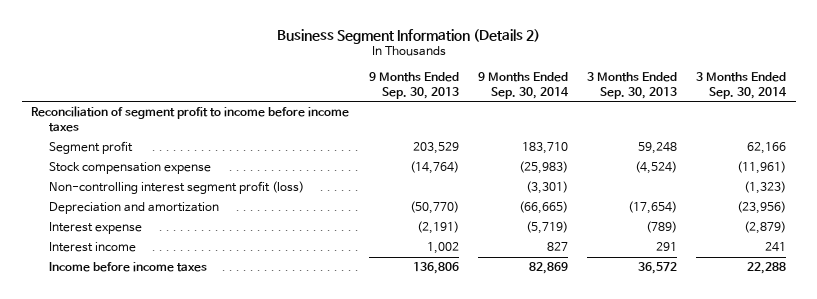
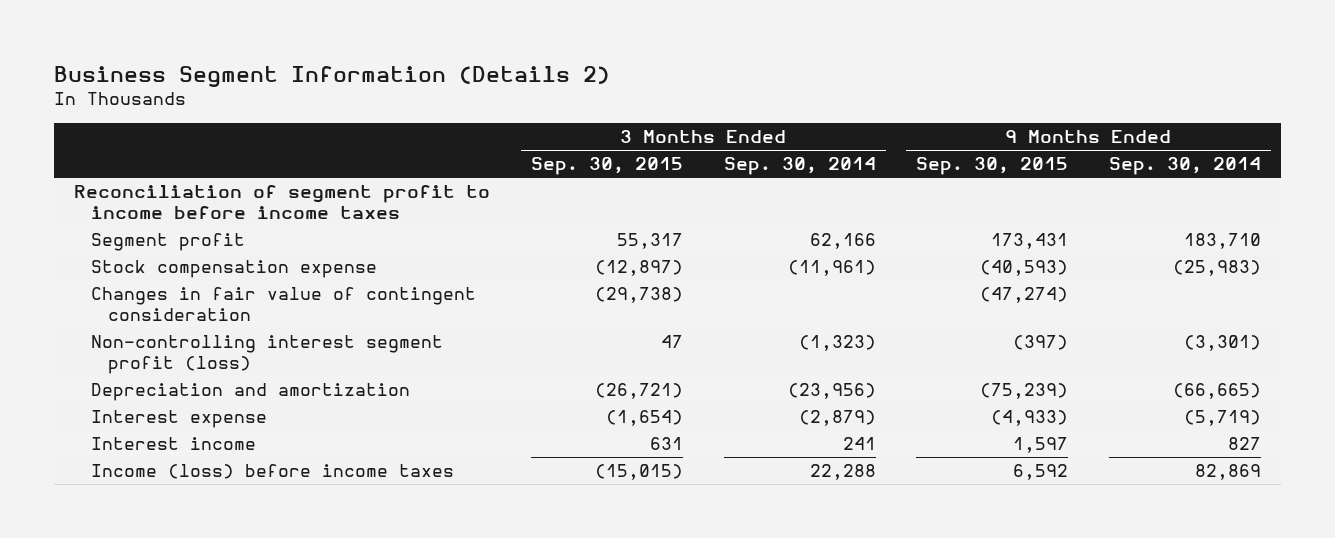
[368,72,459,99] 9 Months Ended Sep. 30, 2013 -> none
[586,72,677,99] 3 Months Ended Sep. 30, 2013 -> none
none -> [530,157,683,176] Sep. 30, 2015
none -> [916,157,1069,176] Sep. 30, 2015
none -> [91,287,477,321] Changes in fair value of contingent consideration
[48,262,207,273] Income before income taxes -> [91,464,455,480] Income (loss) before income taxes

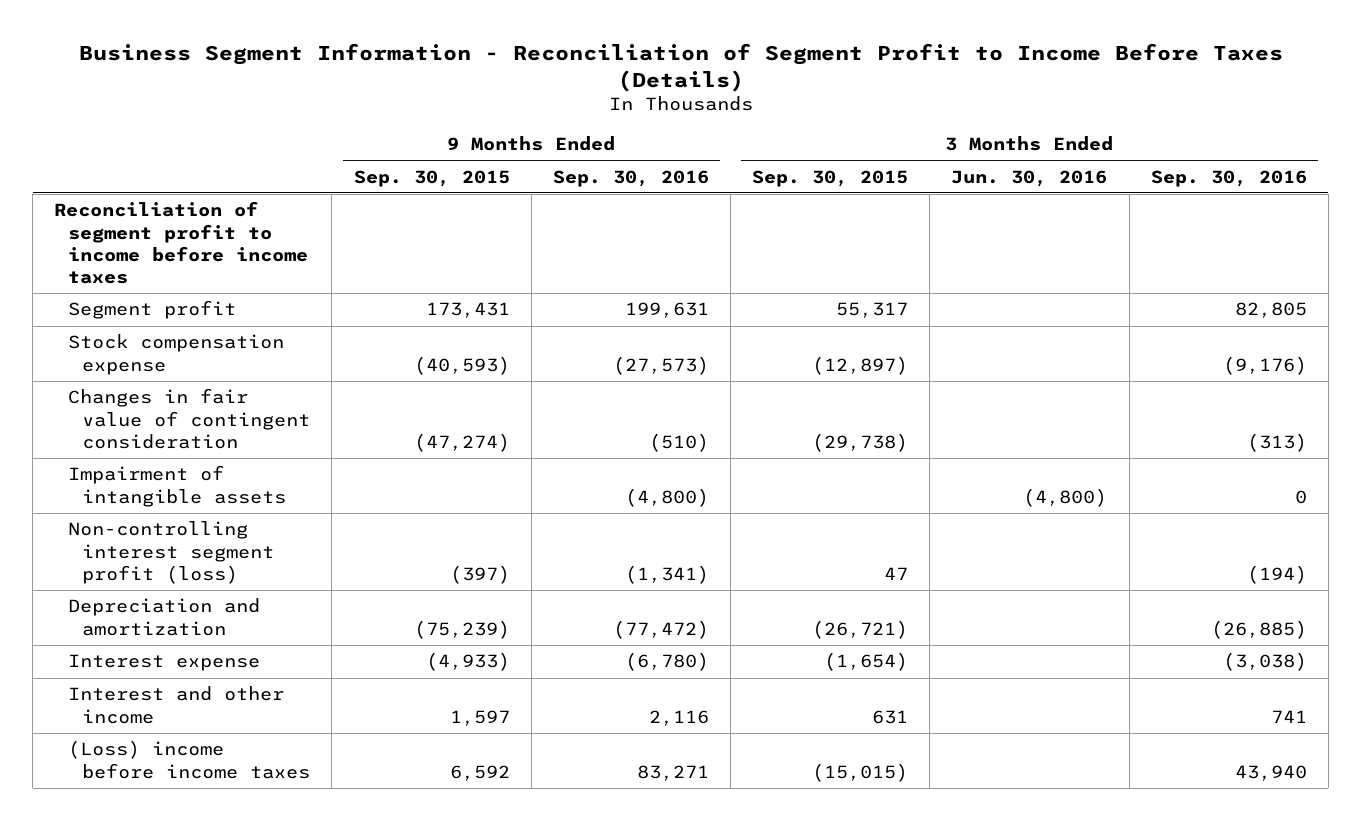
[54,65,611,87] Business Segment Information (Details 2) -> [78,42,1283,92] Business Segment Information - Reconciliation of Segment Profit to Income Before Taxes (Details)
[723,157,876,176] Sep. 30, 2014 -> none
[1108,157,1261,176] Sep. 30, 2014 -> none
none -> [552,169,709,187] Sep. 30, 2016
none -> [951,169,1108,187] Jun. 30, 2016
none -> [1150,169,1307,187] Sep. 30, 2016
none -> [68,465,287,507] Impairment of intangible assets
[91,437,257,451] Interest income -> [68,686,285,724] Interest and other income
[91,464,455,480] Income (loss) before income taxes -> [68,740,311,779] (Loss) income before income taxes

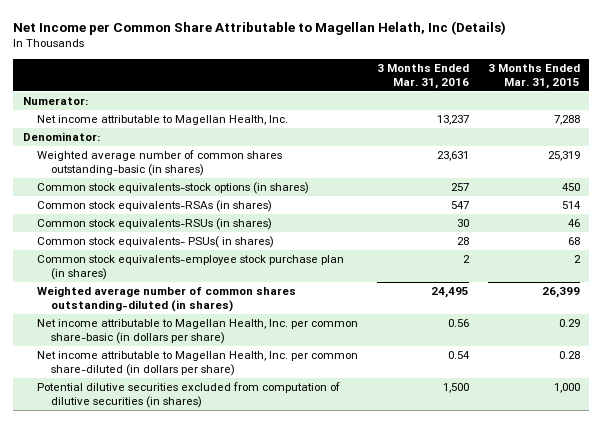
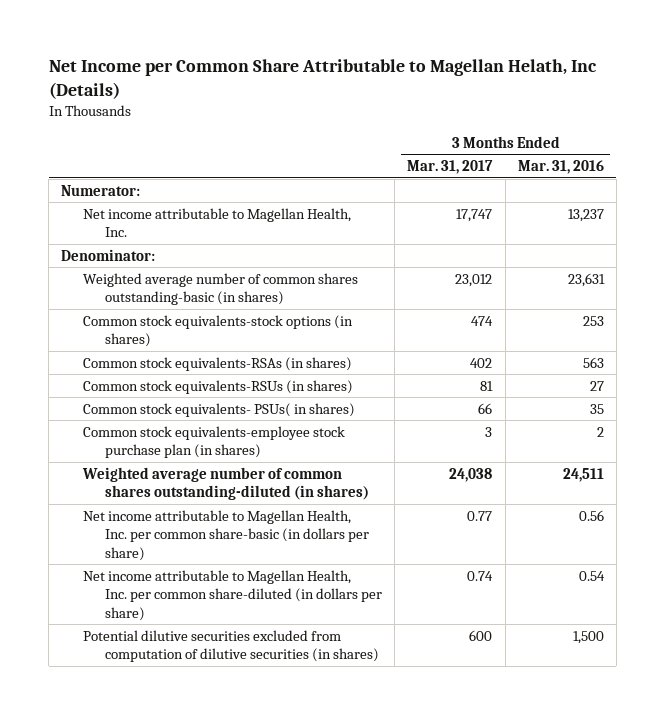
[487,64,580,90] 3 Months Ended Mar. 31, 2015 -> none
none -> [407,160,494,175] Mar. 31, 2017
[450,183,469,192] 257 -> [582,315,604,326] 253
[450,201,469,210] 547 -> [582,356,604,368] 563
[456,219,469,228] 30 -> [589,380,604,391] 27
[456,237,469,246] 28 -> [589,403,604,414] 35
[430,287,469,299] 24,495 -> [562,467,604,482] 24,511

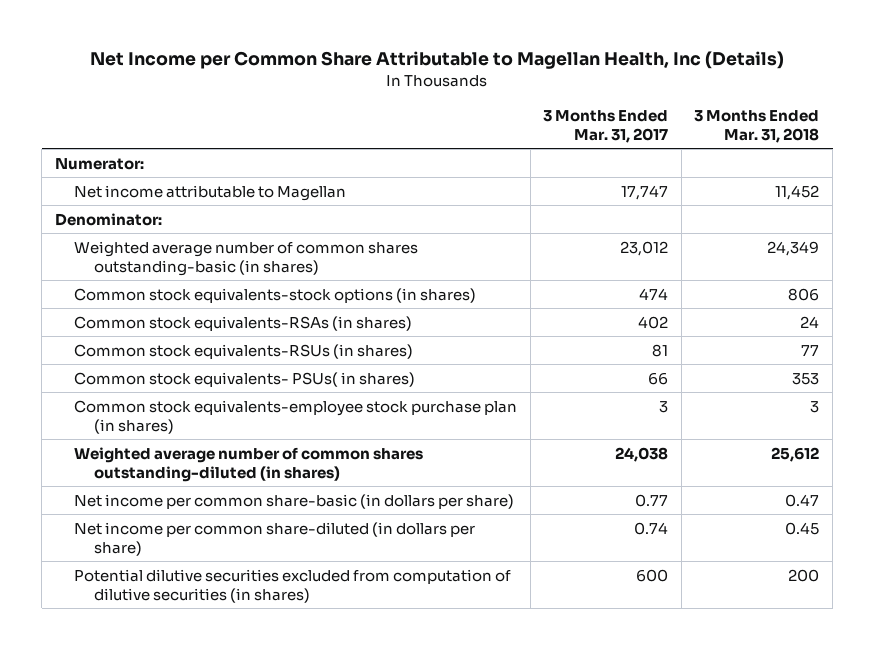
[48,59,597,99] Net Income per Common Share Attributable to Magellan Helath, Inc (Details) -> [90,51,785,70] Net Income per Common Share Attributable to Magellan Health, Inc (Details)
[517,160,604,175] Mar. 31, 2016 -> none
none -> [694,109,820,143] 3 Months Ended Mar. 31, 2018
[83,207,352,238] Net income attributable to Magellan Health, Inc. -> [74,184,347,201] Net income attributable to Magellan
[83,509,370,561] Net income attributable to Magellan Health, Inc. per common share-basic (in dollars per share) -> [74,493,515,509] Net income per common share-basic (in dollars per share)
[83,569,383,621] Net income attributable to Magellan Health, Inc. per common share-diluted (in dollars per share) -> [74,521,476,556] Net income per common share-diluted (in dollars per share)

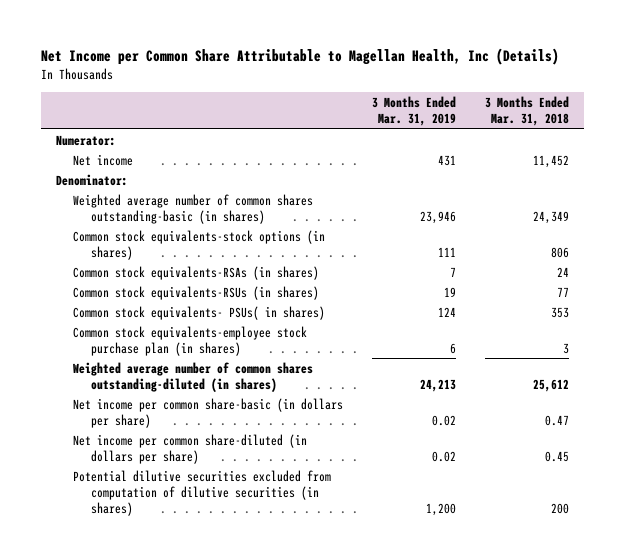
[543,109,669,143] 3 Months Ended Mar. 31, 2017 -> none
none -> [372,95,457,127] 3 Months Ended Mar. 31, 2019
[74,184,347,201] Net income attributable to Magellan -> [73,153,134,166] Net income

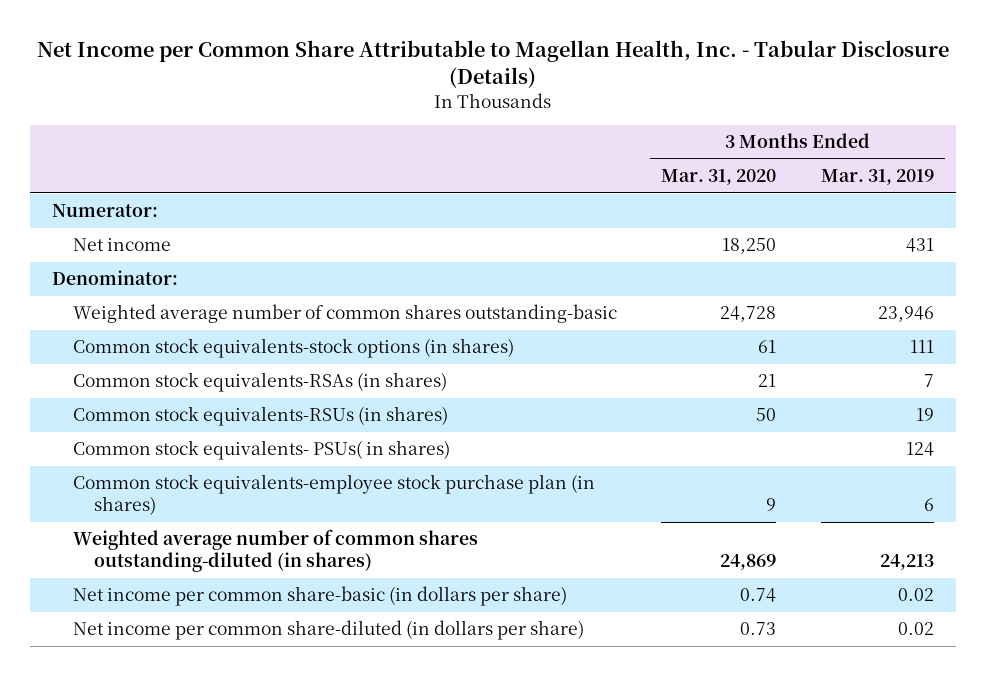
[41,48,560,66] Net Income per Common Share Attributable to Magellan Health, Inc (Details) -> [36,40,949,89] Net Income per Common Share Attributable to Magellan Health, Inc. - Tabular Disclosure (Details)
[485,95,570,127] 3 Months Ended Mar. 31, 2018 -> none
none -> [661,169,777,186] Mar. 31, 2020
[73,193,314,224] Weighted average number of common shares outstanding-basic (in shares) -> [73,304,618,324] Weighted average number of common shares outstanding-basic
[73,469,332,517] Potential dilutive securities excluded from computation of dilutive securities (in shares) -> none

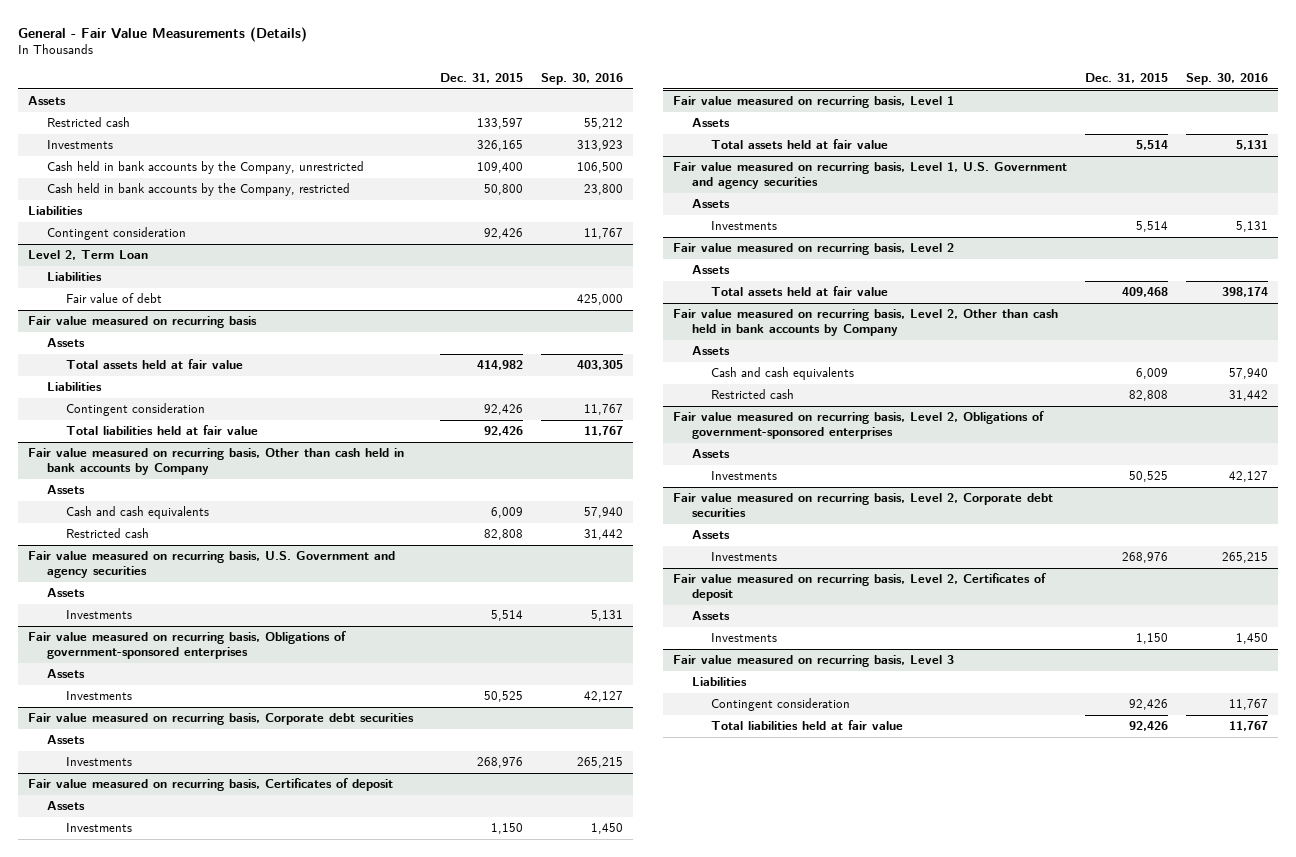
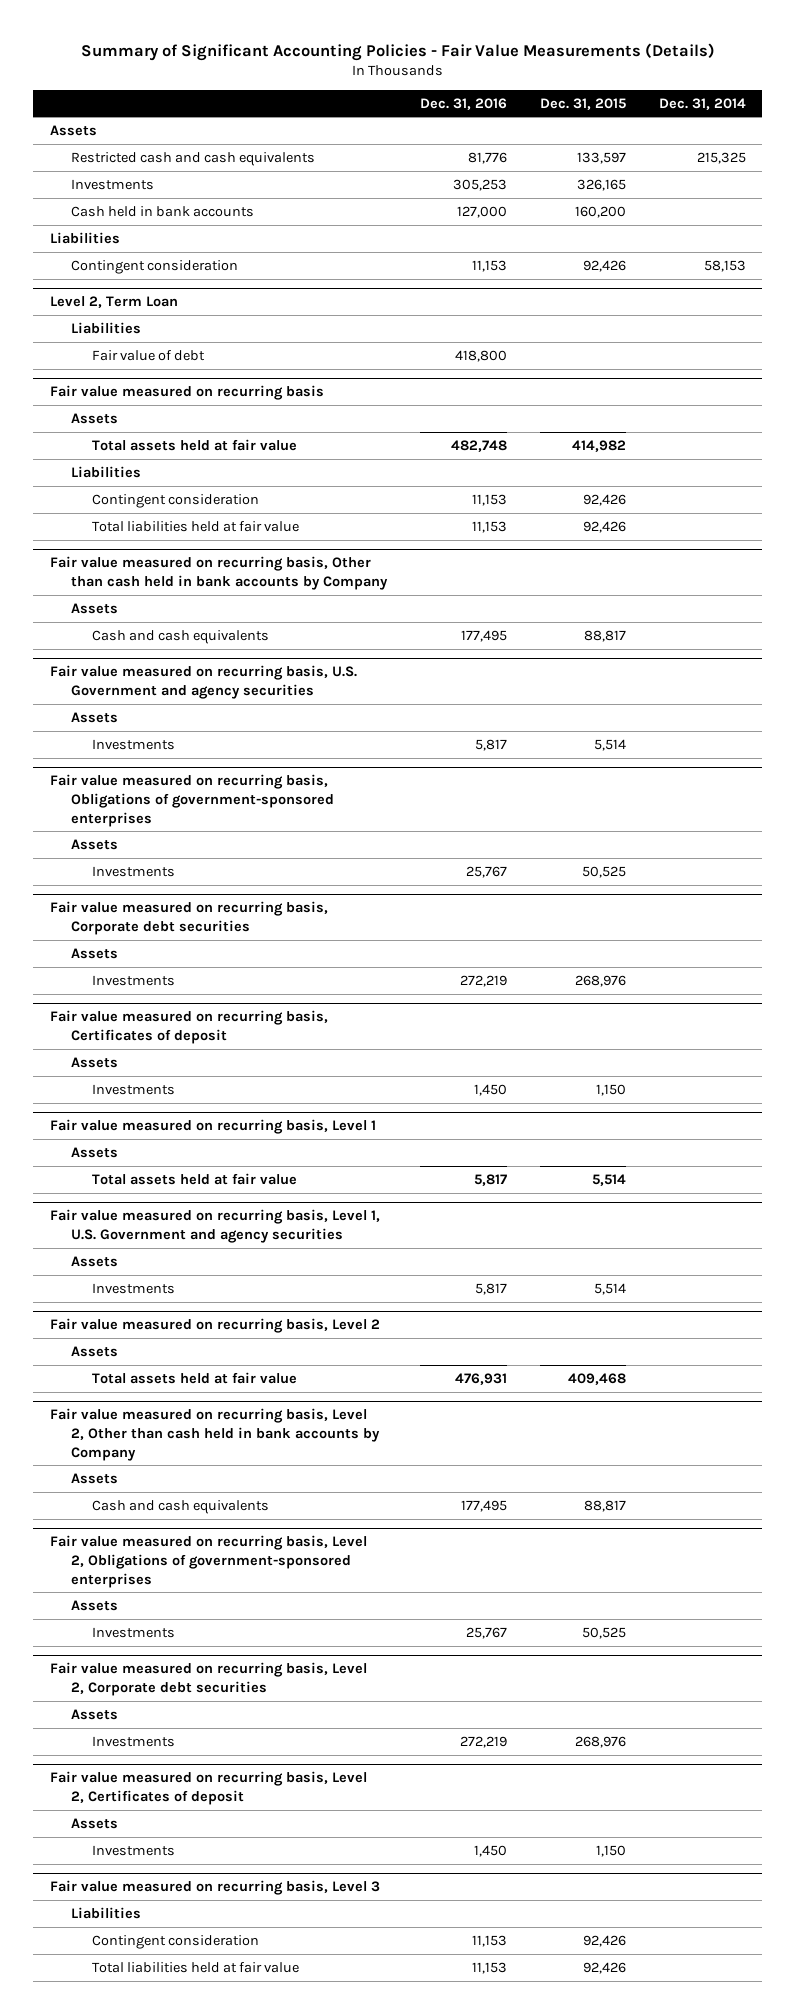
[18,26,308,42] General - Fair Value Measurements (Details) -> [80,42,715,61] Summary of Significant Accounting Policies - Fair Value Measurements (Details)
[541,72,624,85] Sep. 30, 2016 -> none
none -> [419,97,507,110] Dec. 31, 2016
none -> [658,97,746,110] Dec. 31, 2014
[46,117,130,128] Restricted cash -> [70,151,315,166] Restricted cash and cash equivalents
[46,183,350,197] Cash held in bank accounts by the Company, restricted -> none
[46,161,364,175] Cash held in bank accounts by the Company, unrestricted -> [70,205,254,217] Cash held in bank accounts
[477,162,524,174] 109,400 -> [574,205,626,218] 160,200
[65,528,149,539] Restricted cash -> none
[491,507,524,519] 6,009 -> [583,629,626,642] 88,817
[710,389,794,400] Restricted cash -> none
[1135,368,1168,380] 6,009 -> [583,1499,626,1512] 88,817

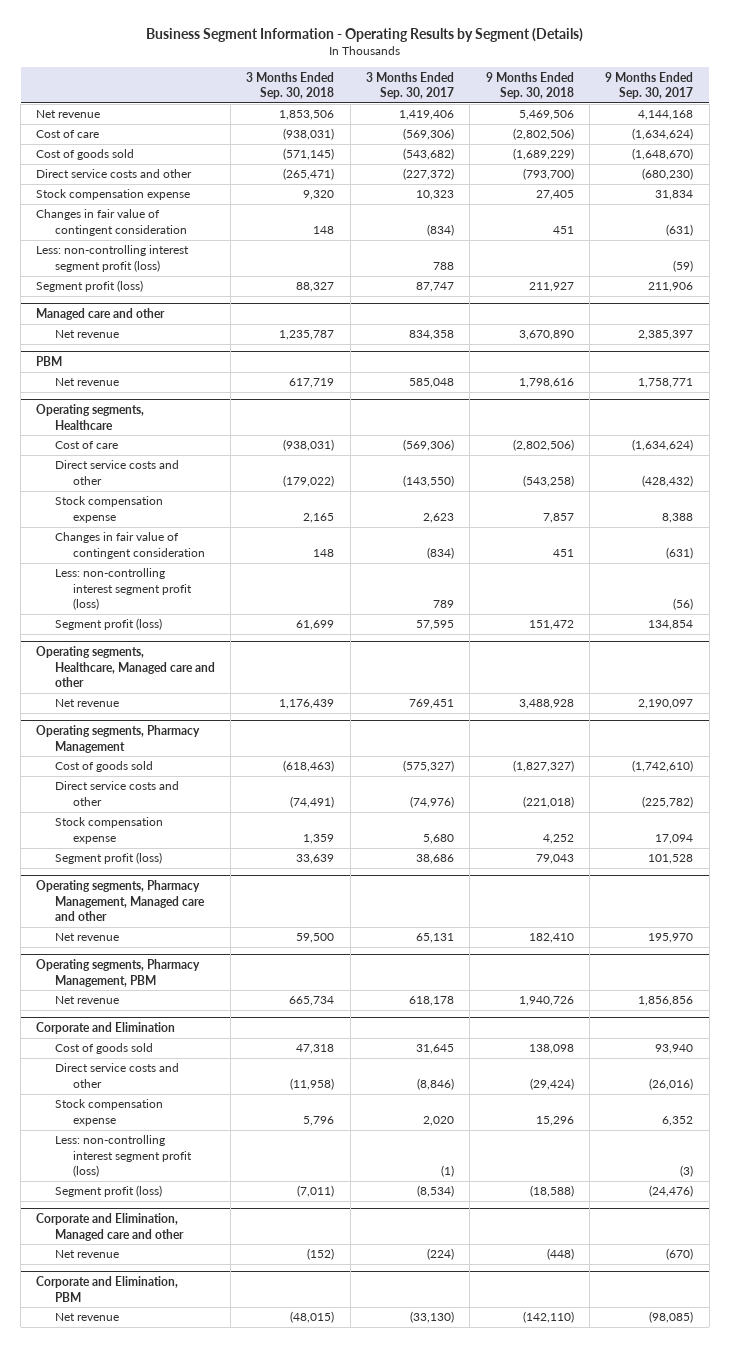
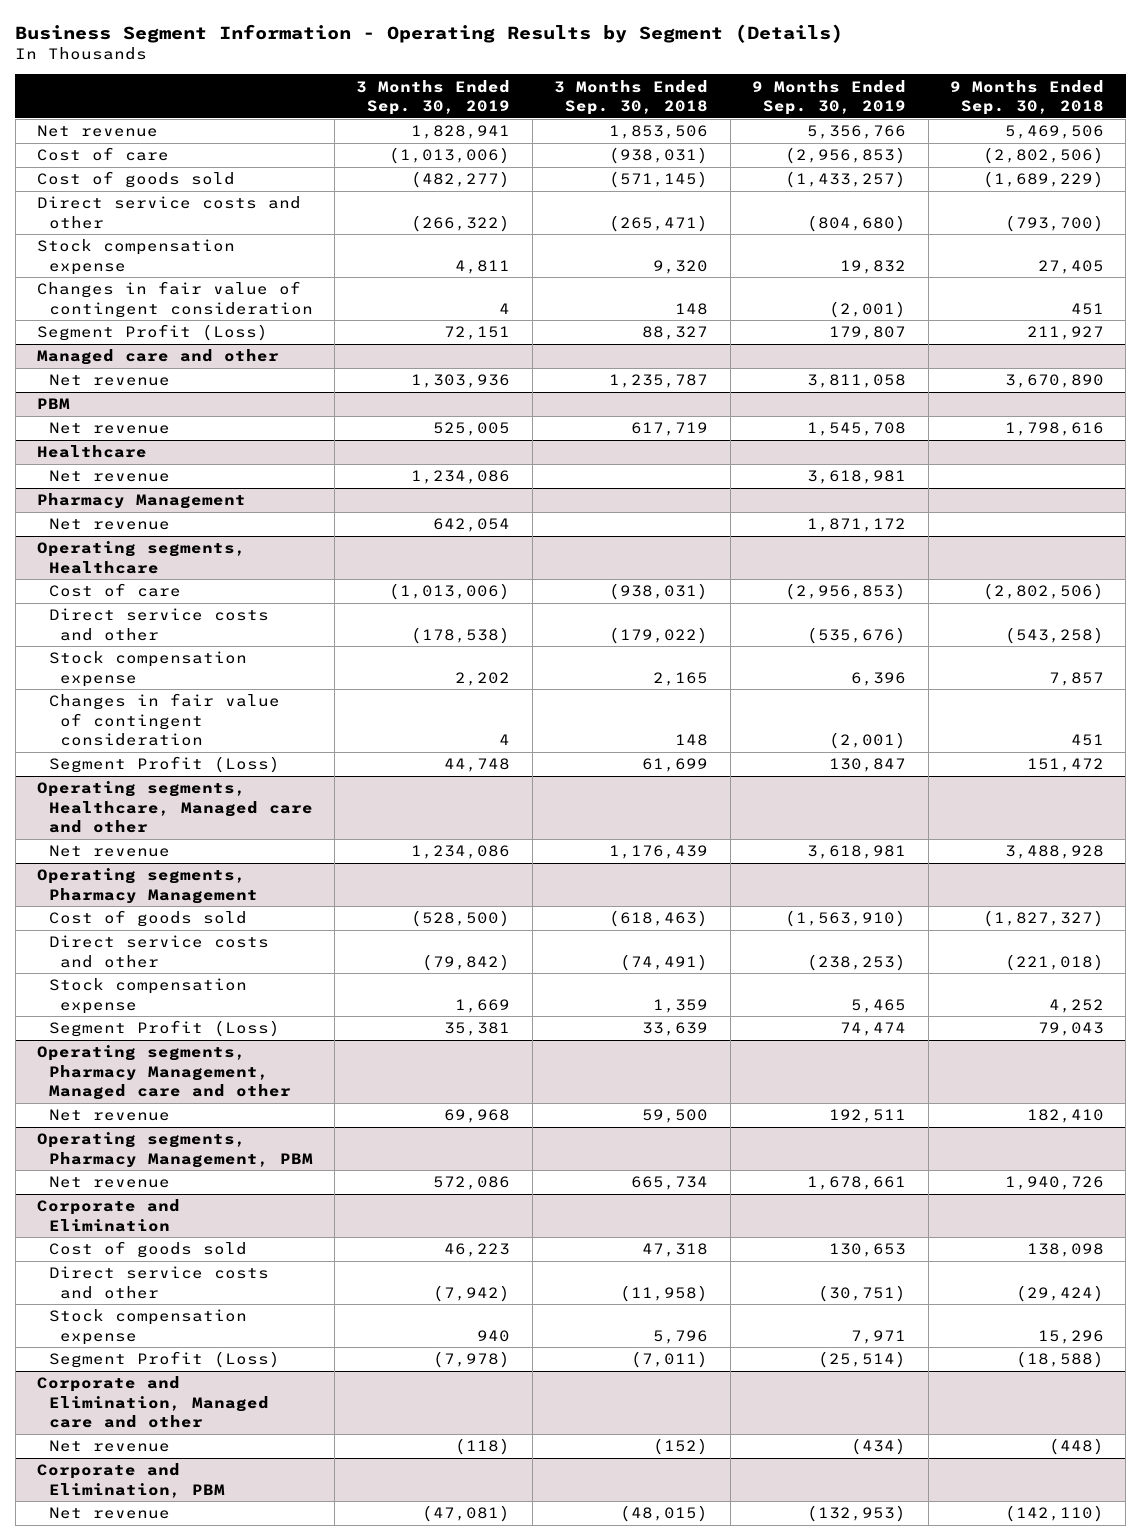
[365,71,454,100] 3 Months Ended Sep. 30, 2017 -> none
[605,71,694,100] 9 Months Ended Sep. 30, 2017 -> none
none -> [356,79,511,116] 3 Months Ended Sep. 30, 2019
none -> [752,79,907,116] 9 Months Ended Sep. 30, 2019
[36,245,190,272] Less: non-controlling interest segment profit (loss) -> none
[36,280,144,293] Segment profit (loss) -> [37,324,269,342] Segment Profit (Loss)
none -> [37,445,148,459] Healthcare
none -> [48,470,170,483] Net revenue
none -> [37,493,247,510] Pharmacy Management
none -> [48,518,170,531] Net revenue
[54,568,192,611] Less: non-controlling interest segment profit (loss) -> none
[54,618,162,631] Segment profit (loss) -> [48,756,280,774] Segment Profit (Loss)
[54,852,162,865] Segment profit (loss) -> [48,1020,280,1038] Segment Profit (Loss)
[54,1135,192,1178] Less: non-controlling interest segment profit (loss) -> none
[54,1185,162,1198] Segment profit (loss) -> [48,1351,280,1369] Segment Profit (Loss)

